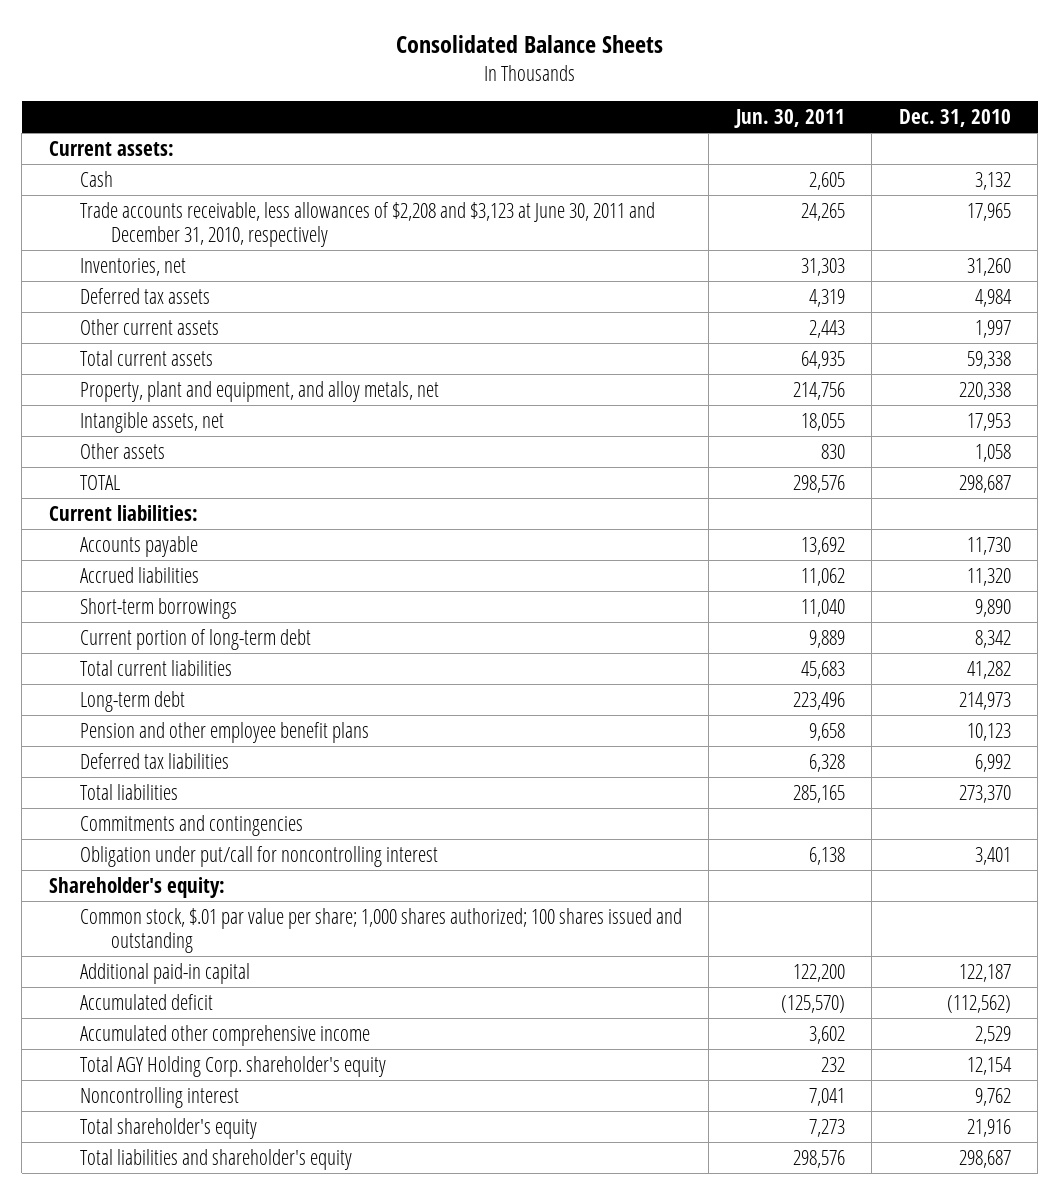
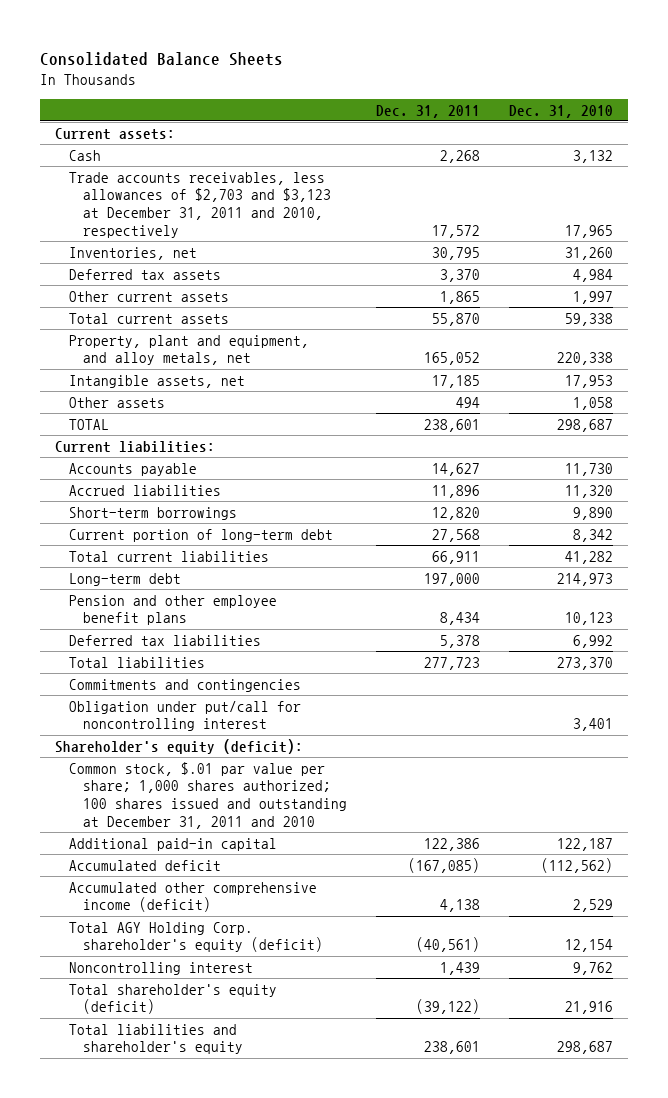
[733,109,845,129] Jun. 30, 2011 -> none
none -> [375,104,480,118] Dec. 31, 2011
[79,201,655,248] Trade accounts receivable, less allowances of $2,208 and $3,123 at June 30, 2011 and December 31, 2010, respectively -> [68,171,331,238] Trade accounts receivables, less allowances of $2,703 and $3,123 at December 31, 2011 and 2010, respectively
[48,876,225,898] Shareholder's equity: -> [55,738,304,754] Shareholder's equity (deficit):
[79,907,682,954] Common stock, $.01 par value per share; 1,000 shares authorized; 100 shares issued and outstanding -> [68,761,347,829] Common stock, $.01 par value per share; 1,000 shares authorized; 100 shares issued and outstanding at December 31, 2011 and 2010
[79,1024,370,1046] Accumulated other comprehensive income -> [68,881,317,913] Accumulated other comprehensive income (deficit)
[79,1055,386,1077] Total AGY Holding Corp. shareholder's equity -> [68,921,323,953] Total AGY Holding Corp. shareholder's equity (deficit)
[79,1117,257,1139] Total shareholder's equity -> [68,983,277,1015] Total shareholder's equity (deficit)

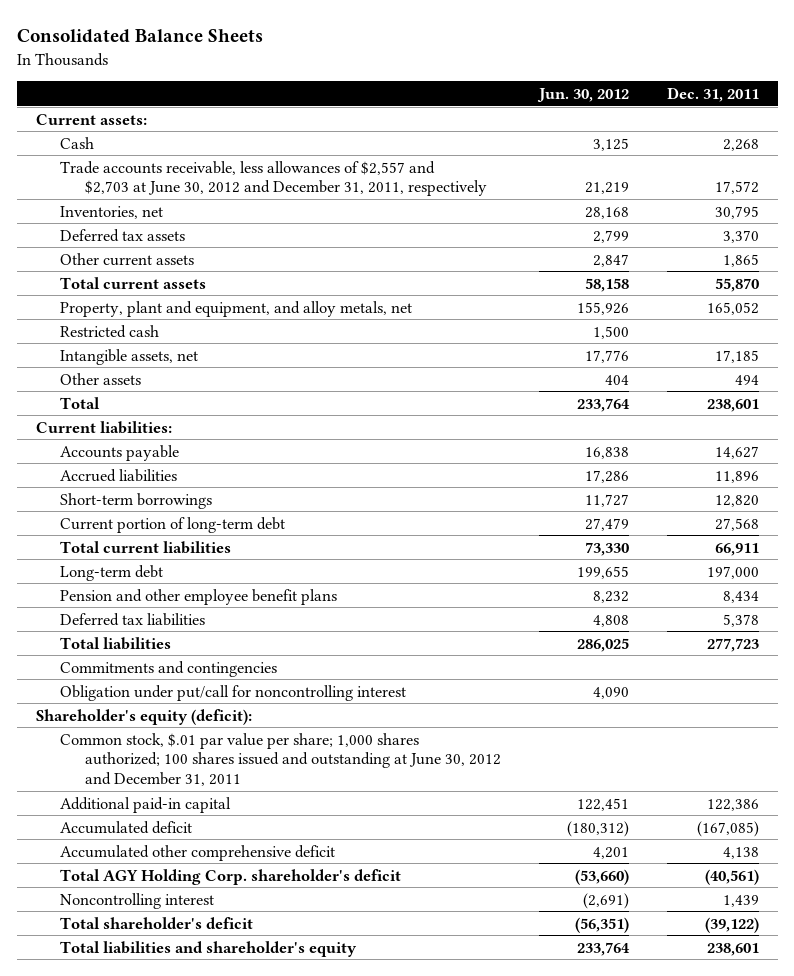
[509,104,614,118] Dec. 31, 2010 -> none
none -> [536,88,629,103] Jun. 30, 2012
[68,171,331,238] Trade accounts receivables, less allowances of $2,703 and $3,123 at December 31, 2011 and 2010, respectively -> [60,160,487,197] Trade accounts receivable, less allowances of $2,557 and $2,703 at June 30, 2012 and December 31, 2011, respectively
none -> [60,324,160,338] Restricted cash
[68,418,109,430] TOTAL -> [60,396,101,409] Total
[68,761,347,829] Common stock, $.01 par value per share; 1,000 shares authorized; 100 shares issued and outstanding at December 31, 2011 and 2010 -> [60,732,501,787] Common stock, $.01 par value per share; 1,000 shares authorized; 100 shares issued and outstanding at June 30, 2012 and December 31, 2011
[68,881,317,913] Accumulated other comprehensive income (deficit) -> [60,844,336,861] Accumulated other comprehensive deficit
[68,921,323,953] Total AGY Holding Corp. shareholder's equity (deficit) -> [60,868,402,885] Total AGY Holding Corp. shareholder's deficit
[68,983,277,1015] Total shareholder's equity (deficit) -> [60,916,254,929] Total shareholder's deficit

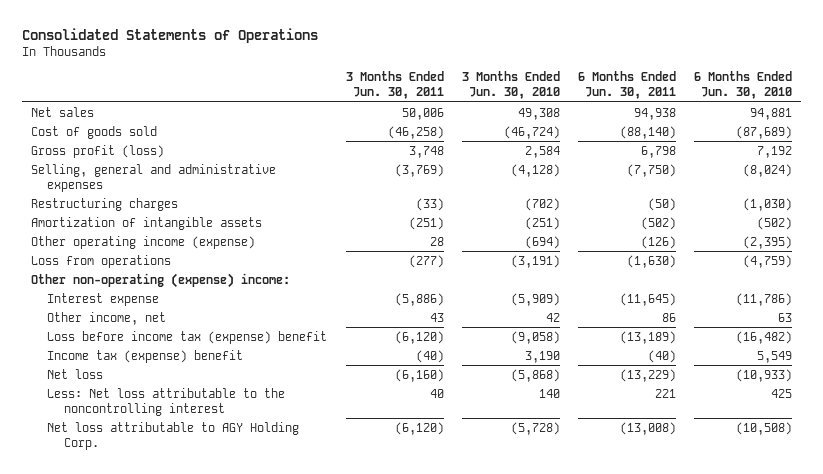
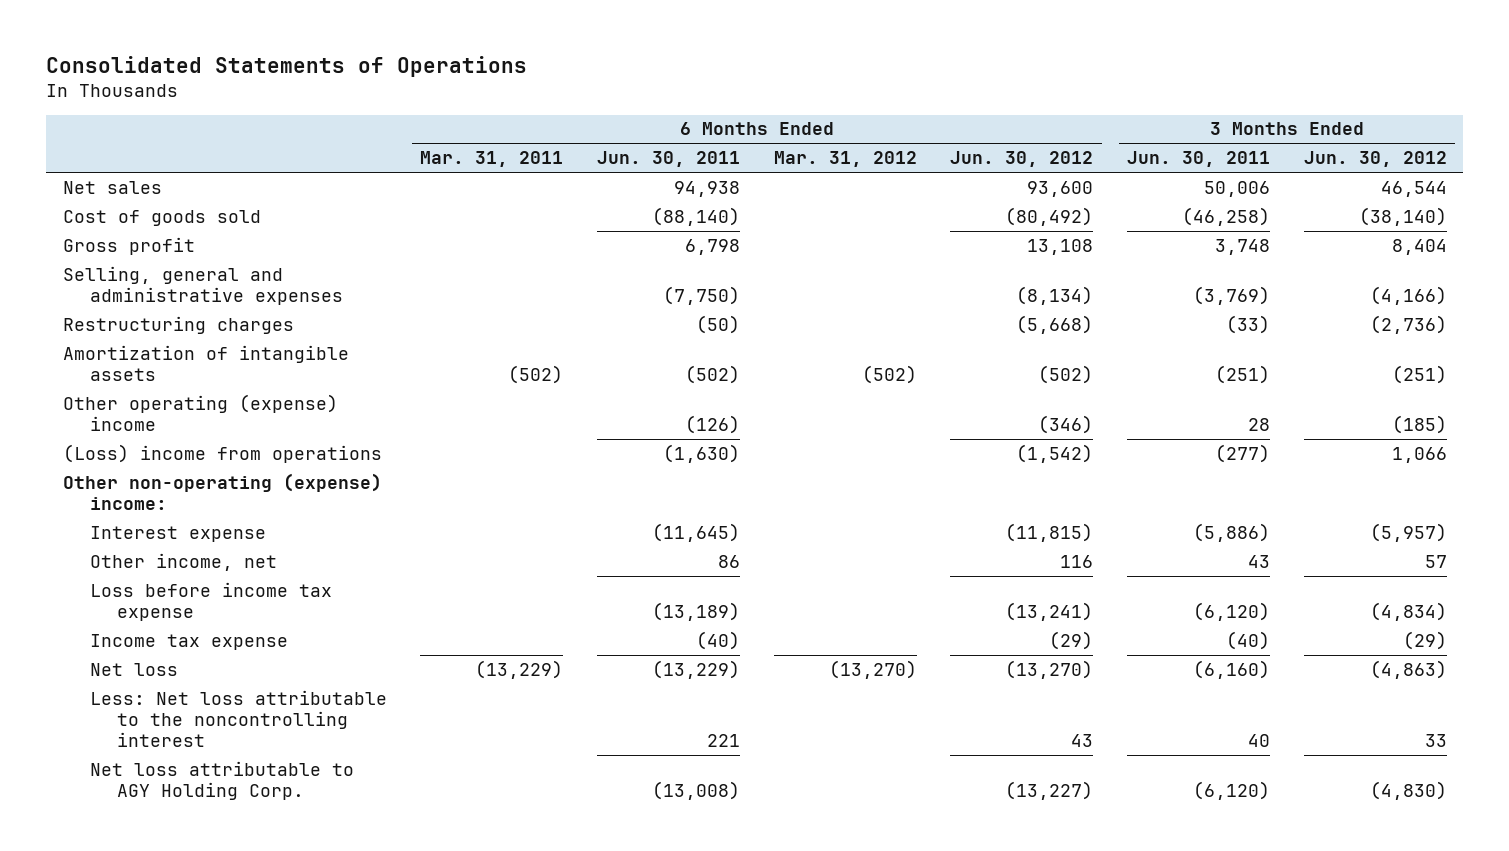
[461,71,560,100] 3 Months Ended Jun. 30, 2010 -> none
[693,71,792,100] 6 Months Ended Jun. 30, 2010 -> none
none -> [420,151,564,168] Mar. 31, 2011
none -> [773,151,917,168] Mar. 31, 2012
none -> [950,151,1094,168] Jun. 30, 2012
none -> [1303,151,1447,168] Jun. 30, 2012
[31,144,165,158] Gross profit (loss) -> [62,236,195,255] Gross profit
[31,235,256,249] Other operating income (expense) -> [62,393,338,431] Other operating (expense) income
[31,254,172,268] Loss from operations -> [62,443,382,463] (Loss) income from operations
[47,330,328,344] Loss before income tax (expense) benefit -> [89,581,332,621] Loss before income tax expense
[47,349,244,363] Income tax (expense) benefit -> [89,633,288,650] Income tax expense

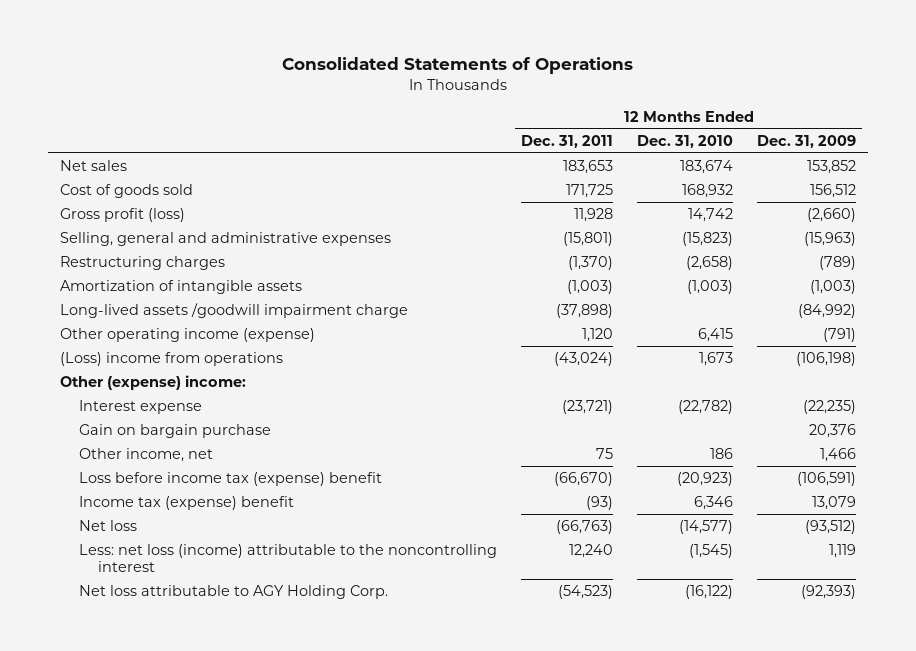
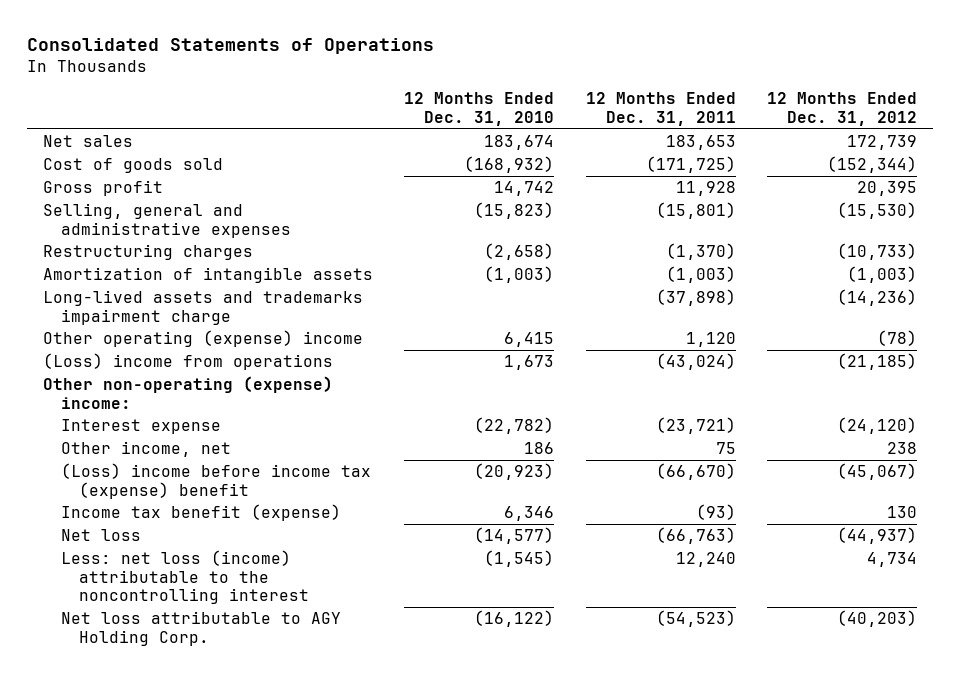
[757,134,857,148] Dec. 31, 2009 -> none
none -> [767,92,918,126] 12 Months Ended Dec. 31, 2012
[566,184,614,199] 171,725 -> [645,155,736,173] (171,725)
[682,184,734,199] 168,932 -> [464,155,555,173] (168,932)
[59,208,185,223] Gross profit (loss) -> [42,179,163,196] Gross profit
[59,303,408,319] Long-lived assets /goodwill impairment charge -> [42,289,363,325] Long-lived assets and trademarks impairment charge
[59,328,315,343] Other operating income (expense) -> [42,329,363,347] Other operating (expense) income
[59,375,246,391] Other (expense) income: -> [42,375,333,409] Other non-operating (expense) income:
[79,424,272,439] Gain on bargain purchase -> none
[79,472,383,487] Loss before income tax (expense) benefit -> [60,462,371,499] (Loss) income before income tax (expense) benefit
[79,496,295,511] Income tax (expense) benefit -> [60,503,341,521] Income tax benefit (expense)

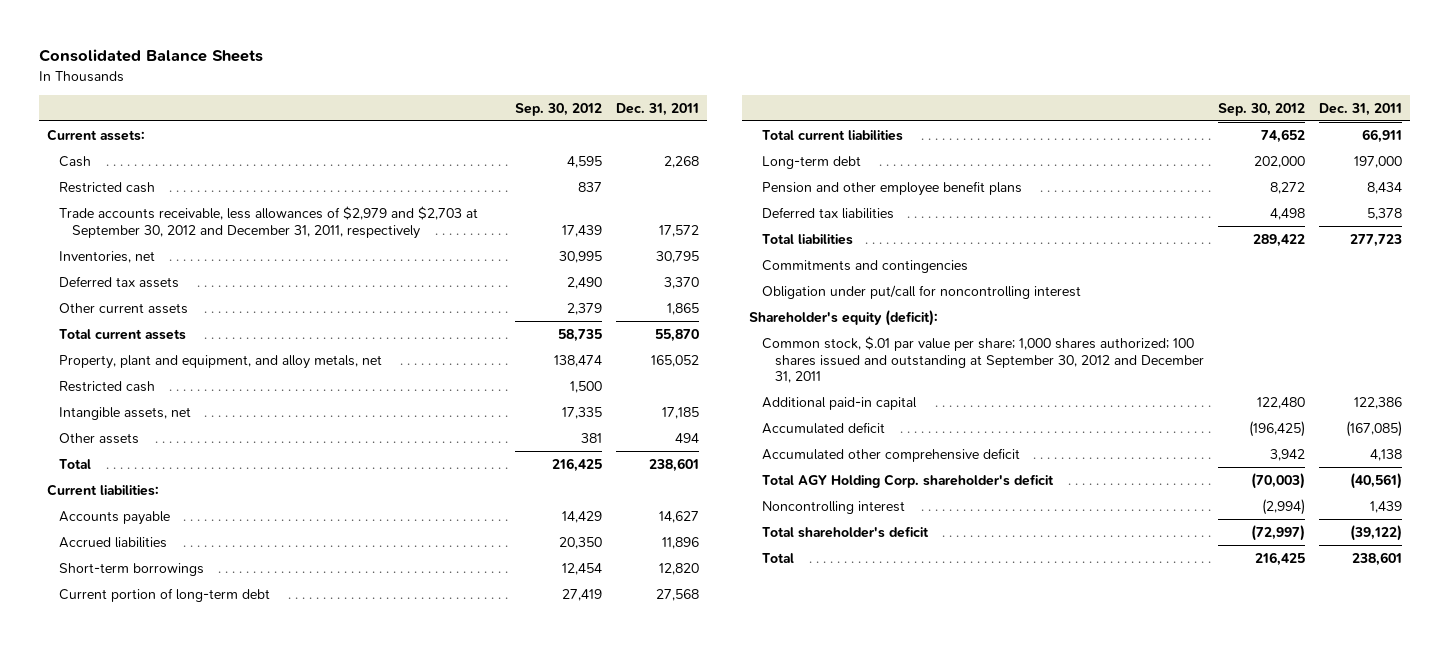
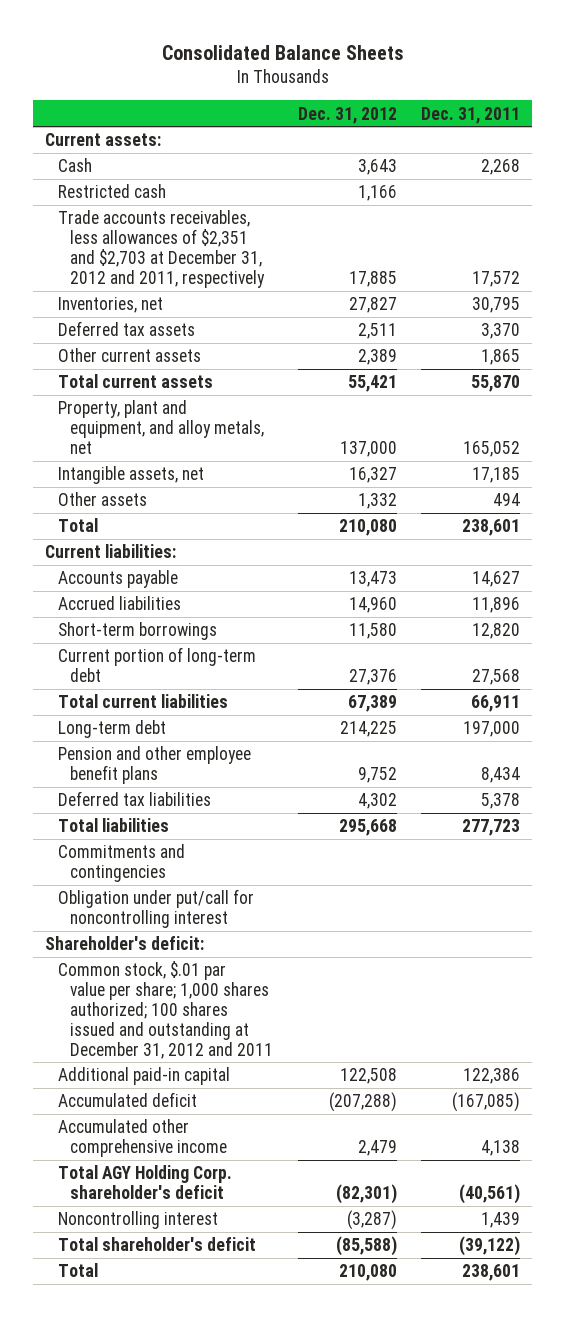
[515,102,603,116] Sep. 30, 2012 -> none
none -> [297,106,397,124] Dec. 31, 2012
[59,205,479,239] Trade accounts receivable, less allowances of $2,979 and $2,703 at September 30, 2012 and December 31, 2011, respectively -> [57,210,265,288] Trade accounts receivables, less allowances of $2,351 and $2,703 at December 31, 2012 and 2011, respectively
[59,380,156,392] Restricted cash -> none
[749,309,939,326] Shareholder's equity (deficit): -> [45,936,205,951] Shareholder's deficit:
[762,335,1204,384] Common stock, $.01 par value per share; 1,000 shares authorized; 100 shares issued and outstanding at September 30, 2012 and December 31, 2011 -> [57,961,273,1059] Common stock, $.01 par value per share; 1,000 shares authorized; 100 shares issued and outstanding at December 31, 2012 and 2011
[762,447,1021,462] Accumulated other comprehensive deficit -> [57,1119,227,1157] Accumulated other comprehensive income

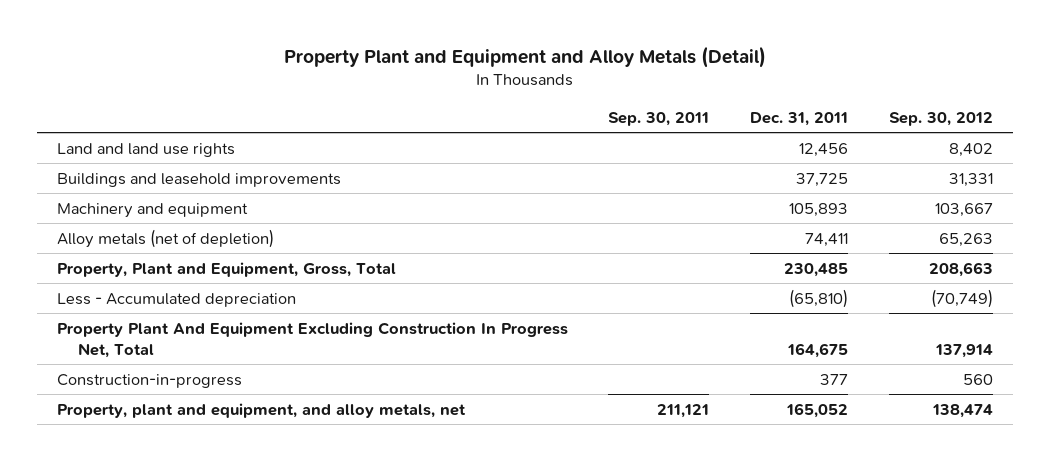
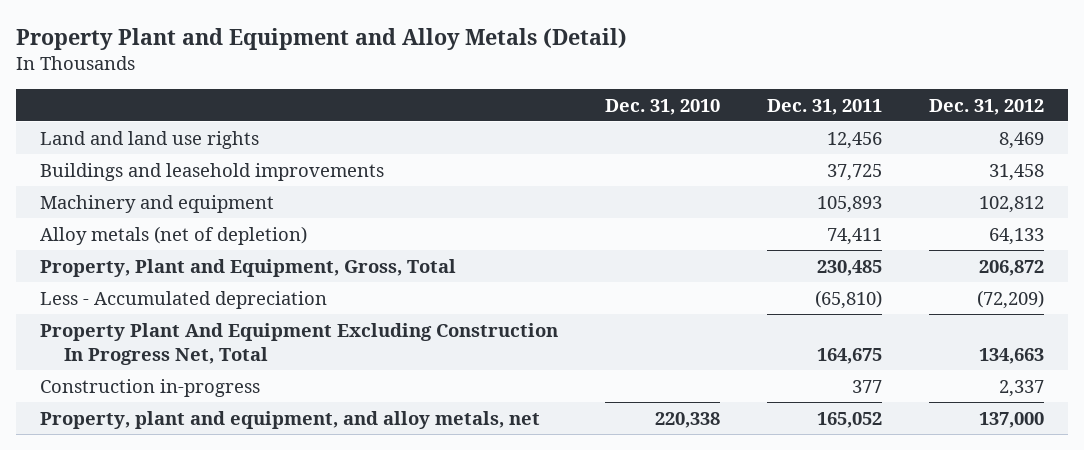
[608,111,710,126] Sep. 30, 2011 -> none
[888,111,993,126] Sep. 30, 2012 -> none
none -> [604,98,720,115] Dec. 31, 2010
none -> [929,98,1045,115] Dec. 31, 2012
[56,373,242,388] Construction-in-progress -> [39,378,260,397] Construction in-progress

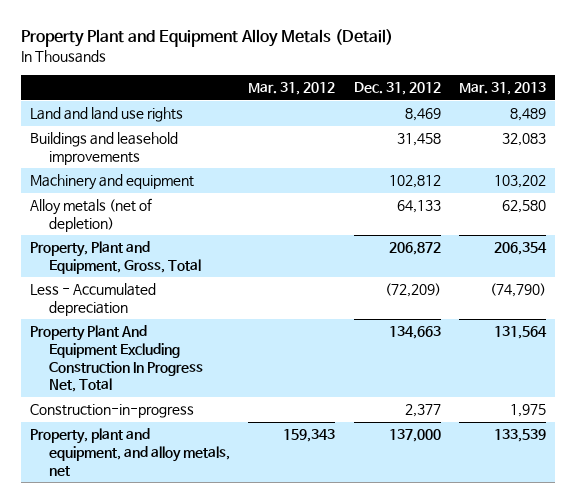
[15,27,627,50] Property Plant and Equipment and Alloy Metals (Detail) -> [20,29,393,48] Property Plant and Equipment Alloy Metals (Detail)
[604,98,720,115] Dec. 31, 2010 -> none
[766,98,882,115] Dec. 31, 2011 -> none
none -> [248,82,336,96] Mar. 31, 2012
none -> [458,82,546,96] Mar. 31, 2013
[39,378,260,397] Construction in-progress -> [29,404,194,419] Construction-in-progress
[999,379,1045,397] 2,337 -> [404,404,441,418] 2,377

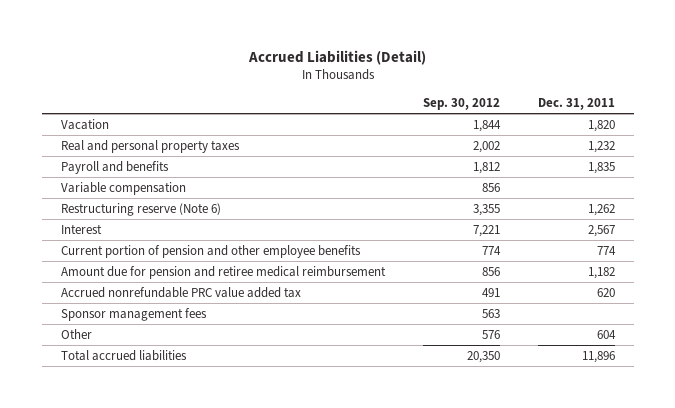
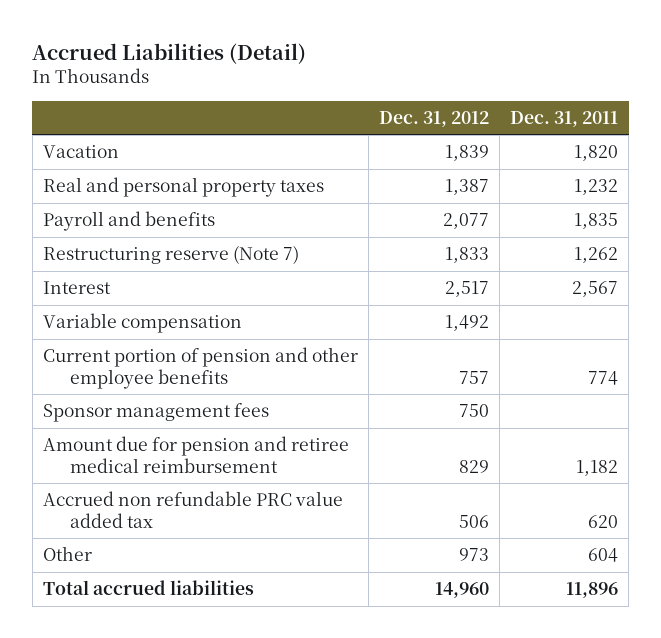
[422,98,500,111] Sep. 30, 2012 -> none
none -> [379,110,490,127] Dec. 31, 2012
[60,202,221,216] Restructuring reserve (Note 6) -> [43,245,300,265] Restructuring reserve (Note 7)
[60,181,186,195] Variable compensation -> [43,313,243,334] Variable compensation
[60,286,301,298] Accrued nonrefundable PRC value added tax -> none
[60,265,386,279] Amount due for pension and retiree medical reimbursement -> [43,436,350,474] Amount due for pension and retiree medical reimbursement
none -> [43,491,344,529] Accrued non refundable PRC value added tax

